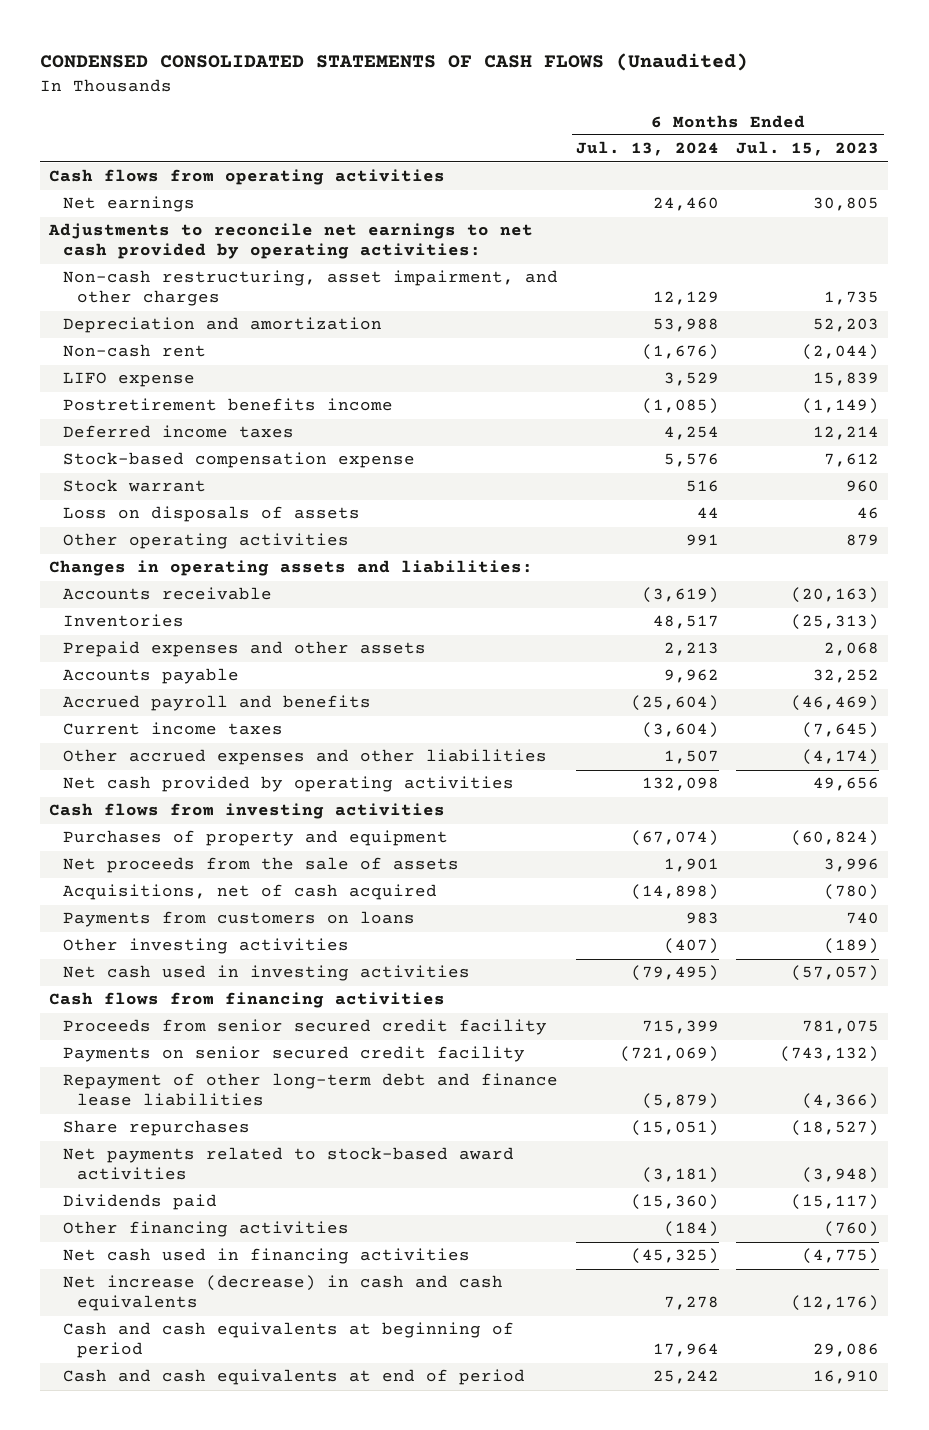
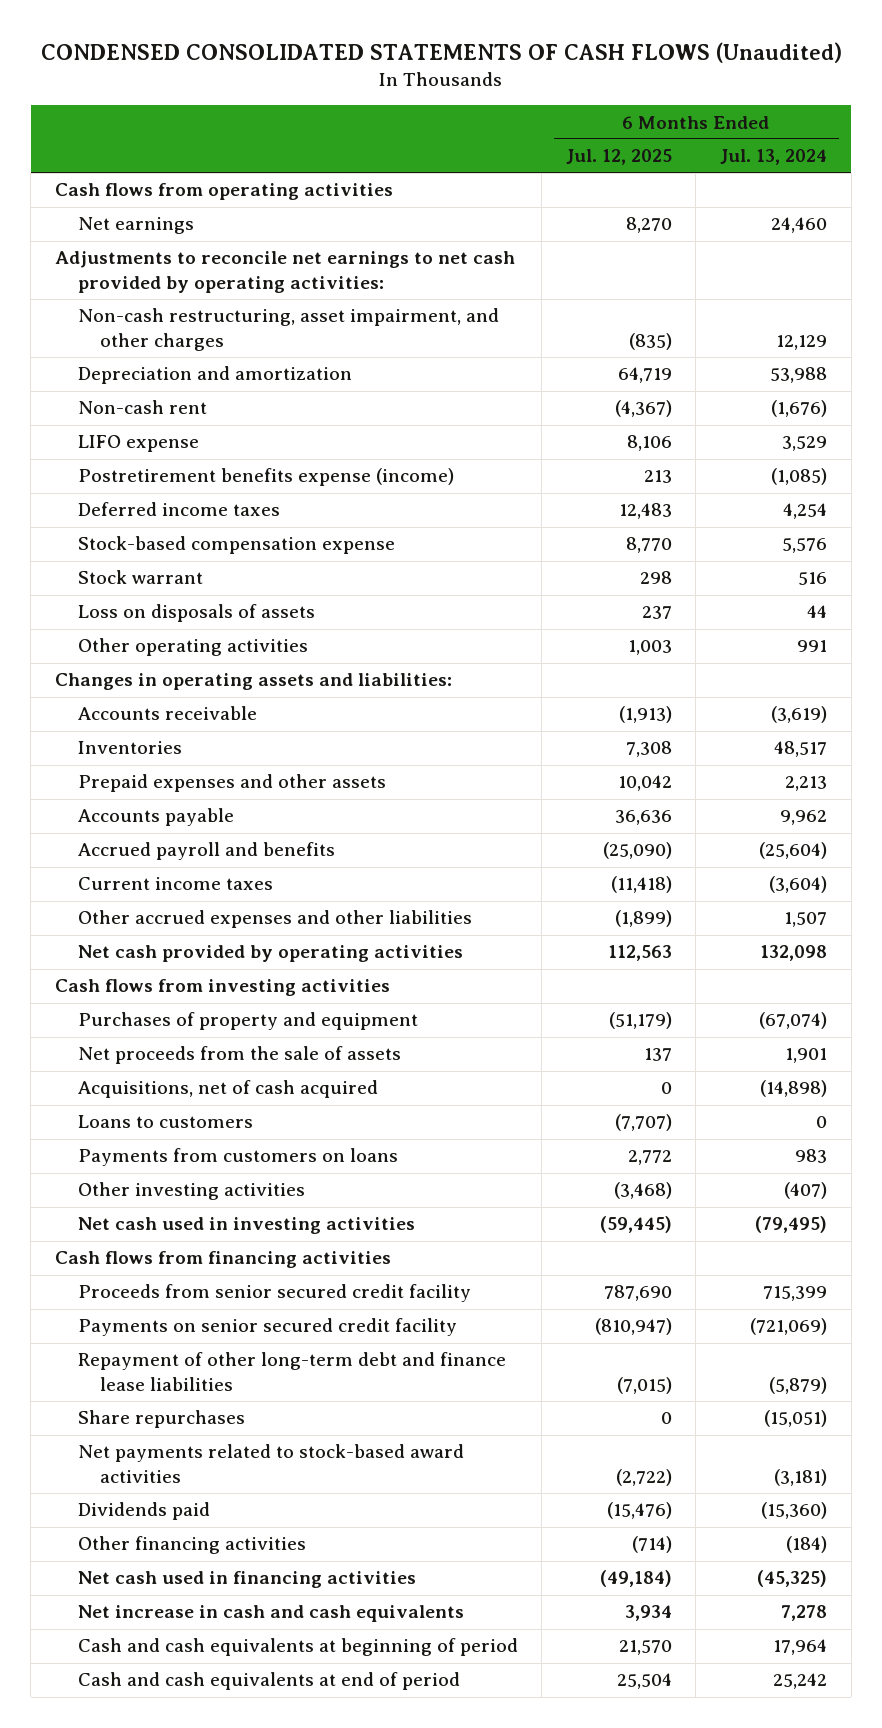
[736,141,880,157] Jul. 15, 2023 -> none
none -> [565,149,672,166] Jul. 12, 2025
[63,398,394,412] Postretirement benefits income -> [77,468,454,487] Postretirement benefits expense (income)
none -> [77,1115,253,1129] Loans to customers
[63,1275,504,1312] Net increase (decrease) in cash and cash equivalents -> [77,1605,464,1623] Net increase in cash and cash equivalents

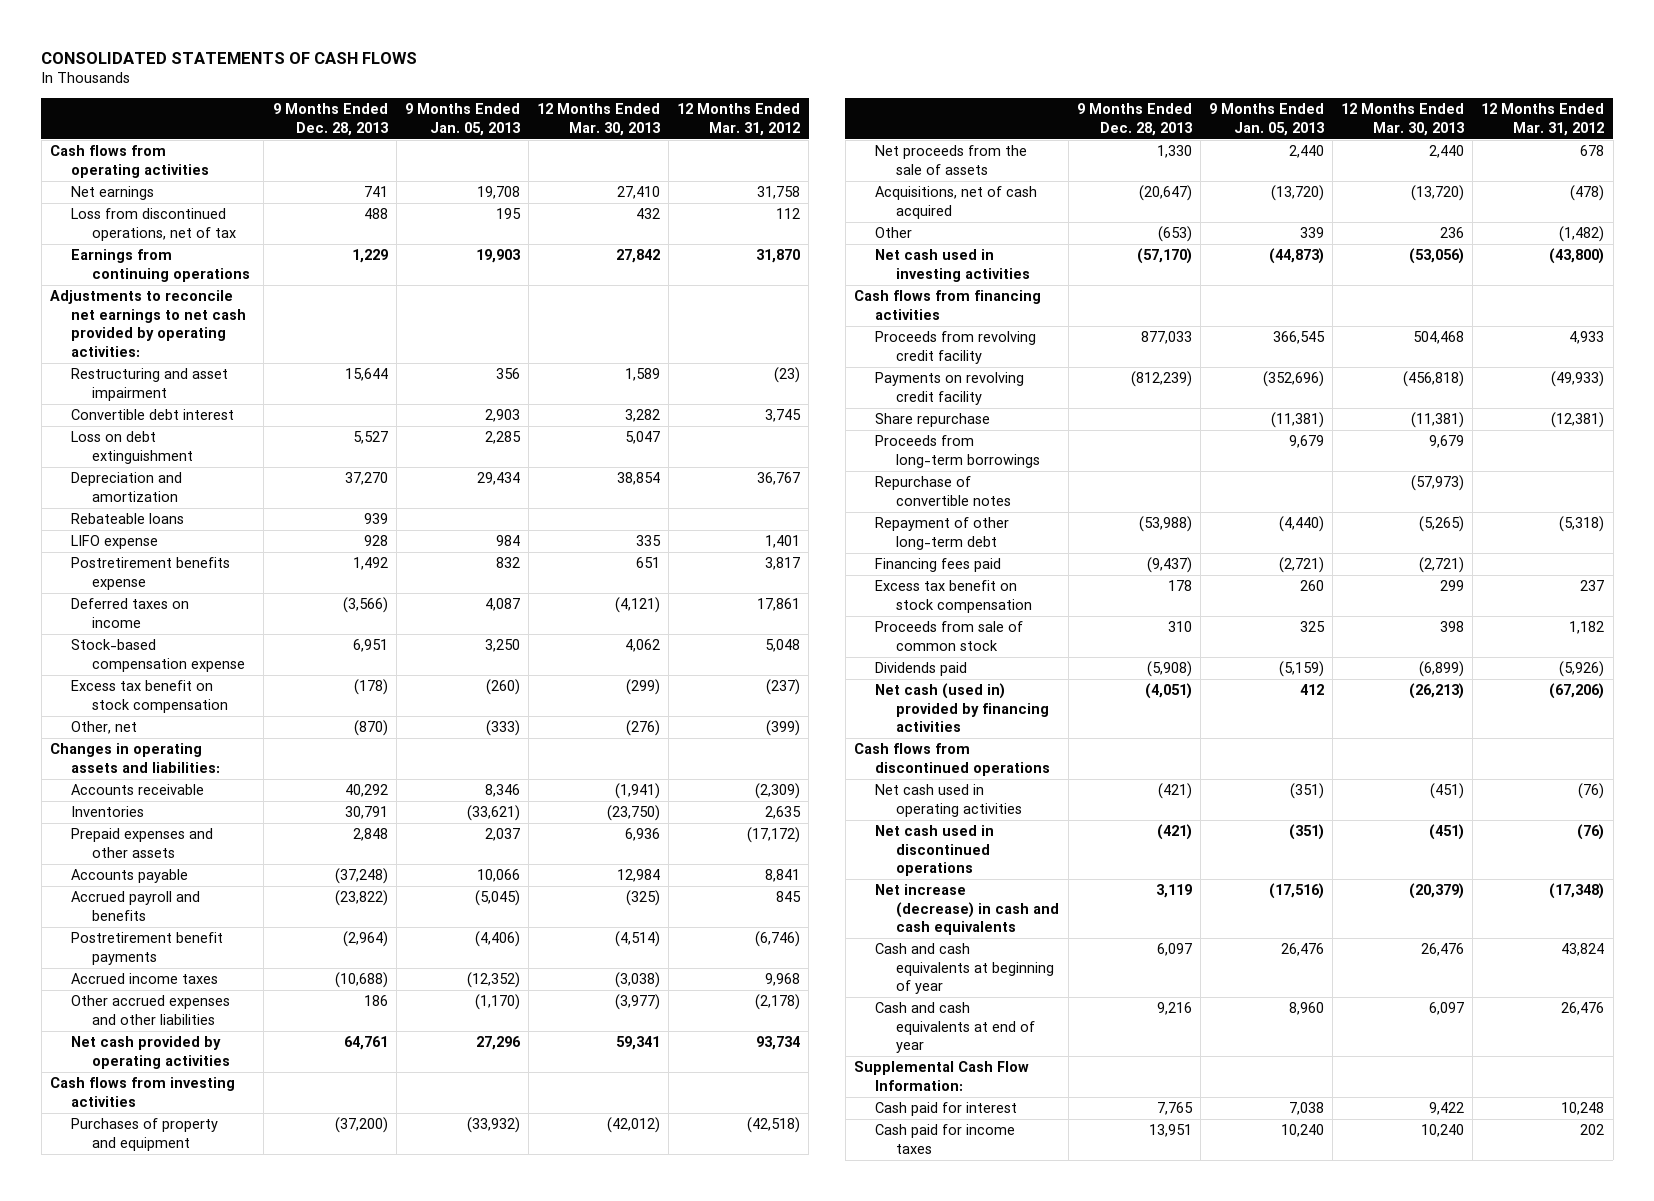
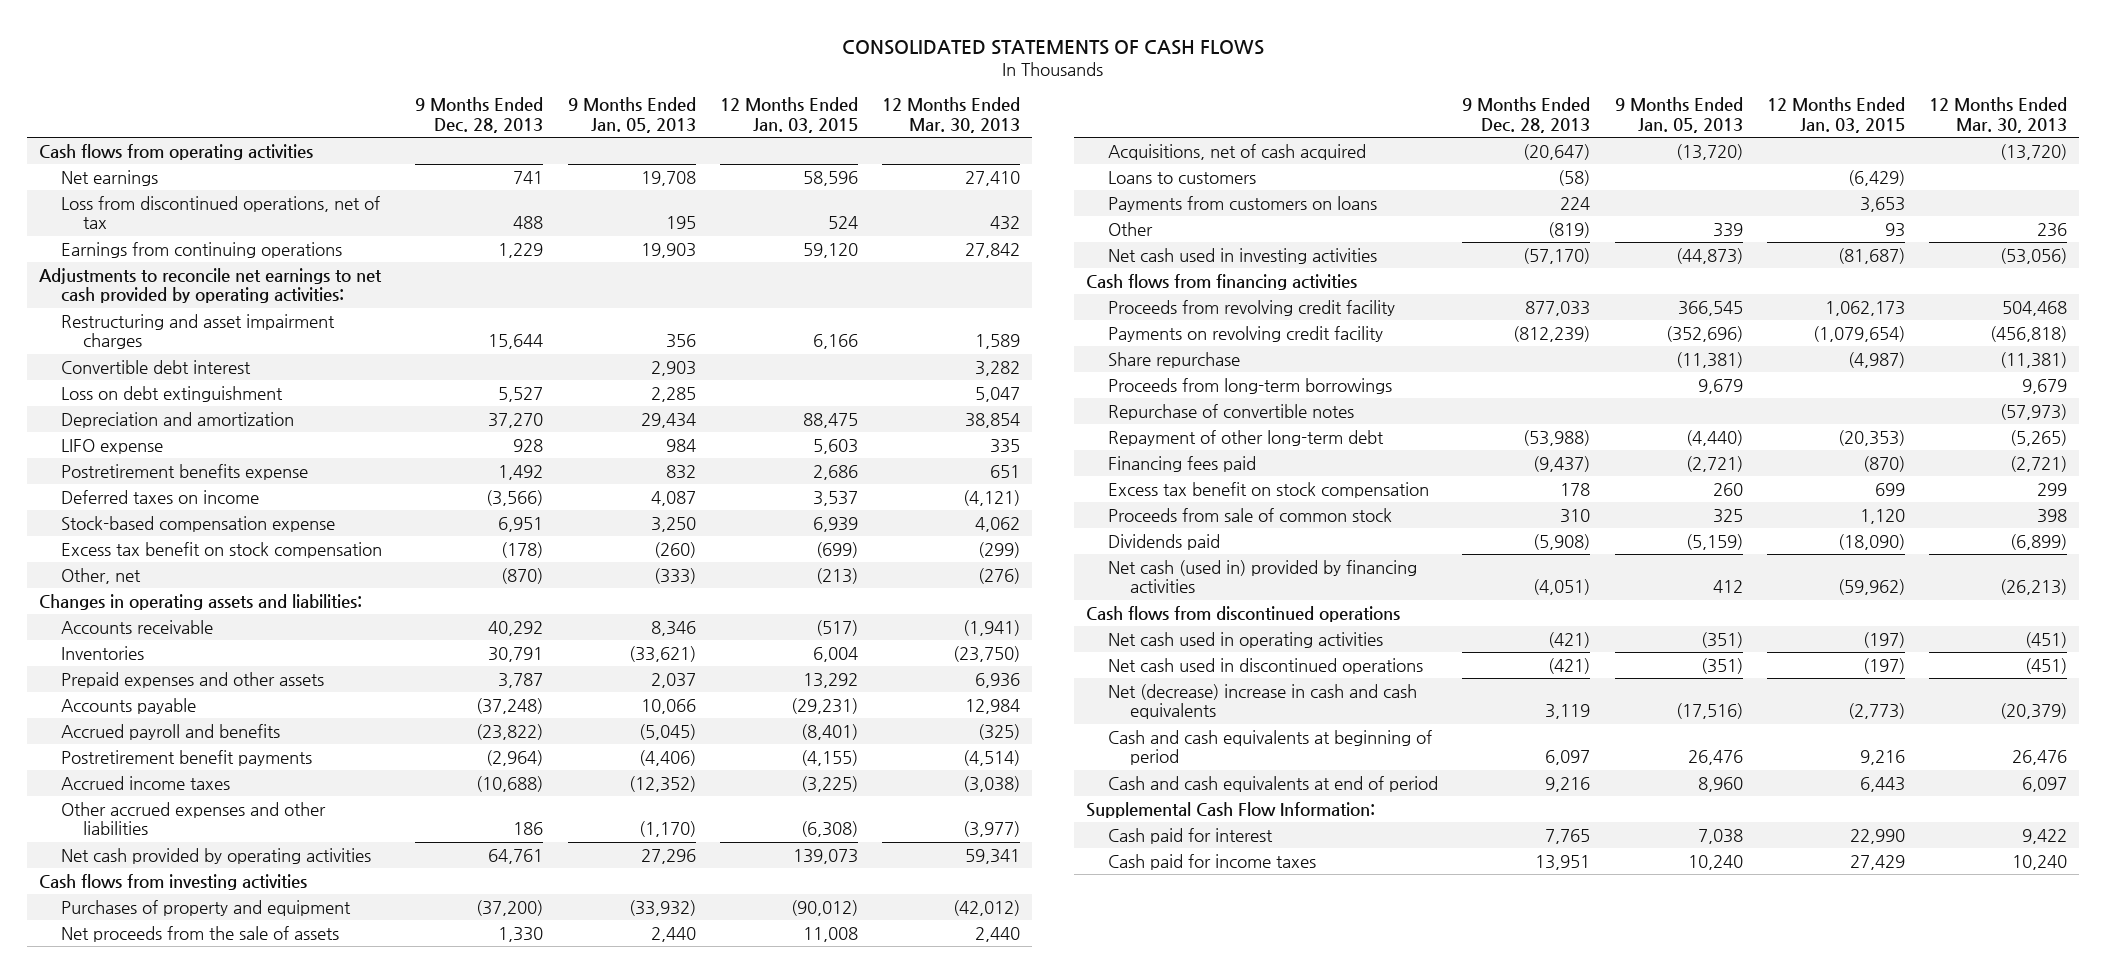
[677,103,801,136] 12 Months Ended Mar. 31, 2012 -> none
none -> [719,97,858,134] 12 Months Ended Jan. 03, 2015
[71,368,229,401] Restructuring and asset impairment -> [61,313,336,350] Restructuring and asset impairment charges
[71,513,185,525] Rebateable loans -> none
[352,828,388,842] 2,848 -> [498,672,544,688] 3,787
none -> [1108,170,1257,184] Loans to customers
none -> [1108,195,1378,212] Payments from customers on loans
[1157,226,1192,243] (653) -> [1548,221,1591,238] (819)
[875,884,1060,936] Net increase (decrease) in cash and cash equivalents -> [1108,683,1418,720] Net (decrease) increase in cash and cash equivalents
[875,943,1055,995] Cash and cash equivalents at beginning of year -> [1108,729,1433,766] Cash and cash equivalents at beginning of period
[875,1002,1036,1054] Cash and cash equivalents at end of year -> [1108,775,1439,792] Cash and cash equivalents at end of period

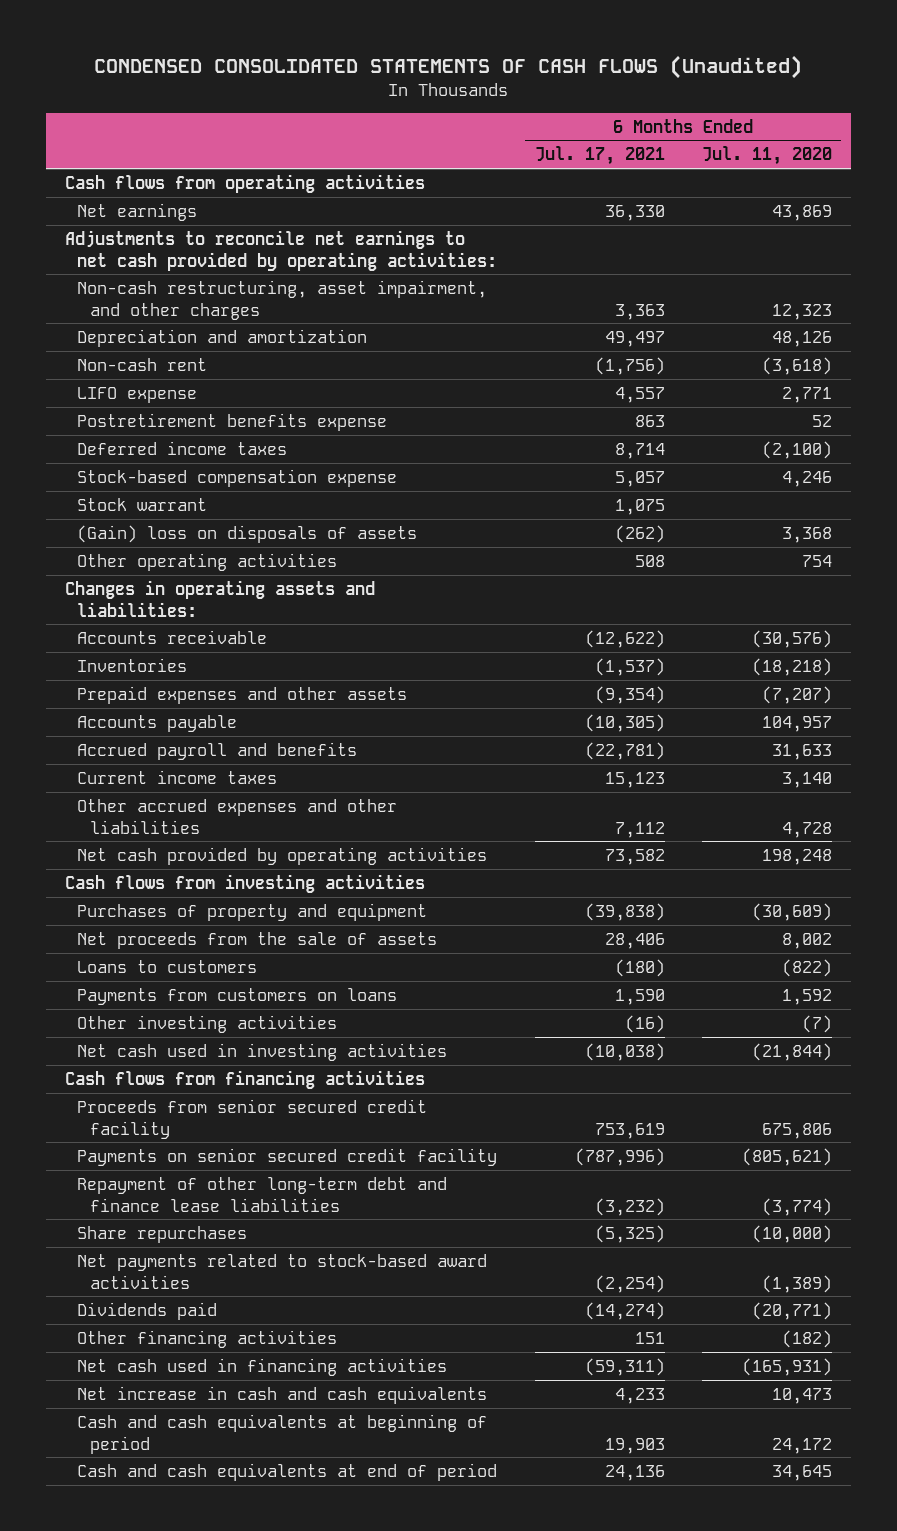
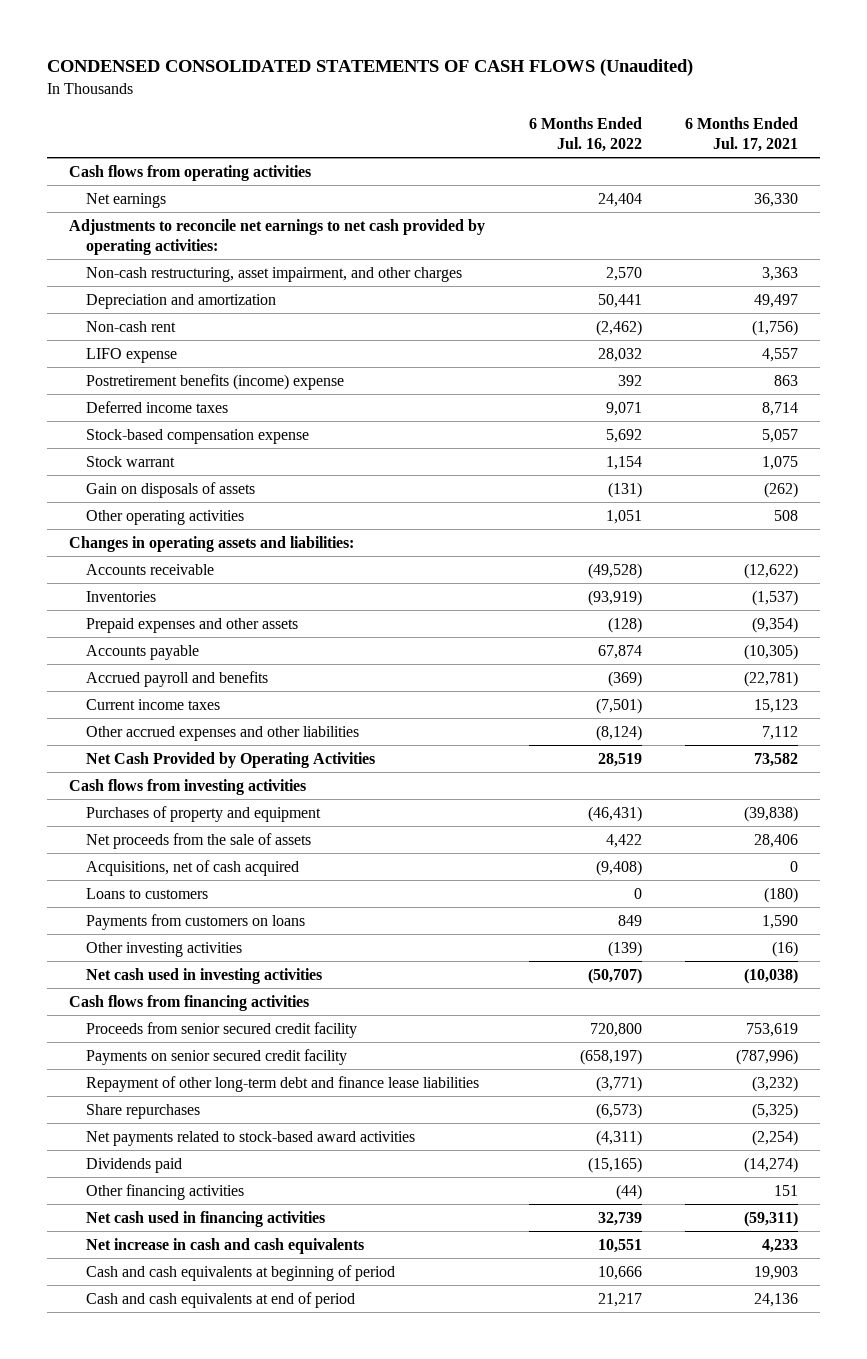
[702,146,833,166] Jul. 11, 2020 -> none
none -> [528,117,642,152] 6 Months Ended Jul. 16, 2022
[77,412,388,431] Postretirement benefits expense -> [85,373,344,390] Postretirement benefits (income) expense
[77,524,418,543] (Gain) loss on disposals of assets -> [85,481,255,498] Gain on disposals of assets
[77,846,488,865] Net cash provided by operating activities -> [85,751,375,768] Net Cash Provided by Operating Activities
none -> [85,859,299,876] Acquisitions, net of cash acquired

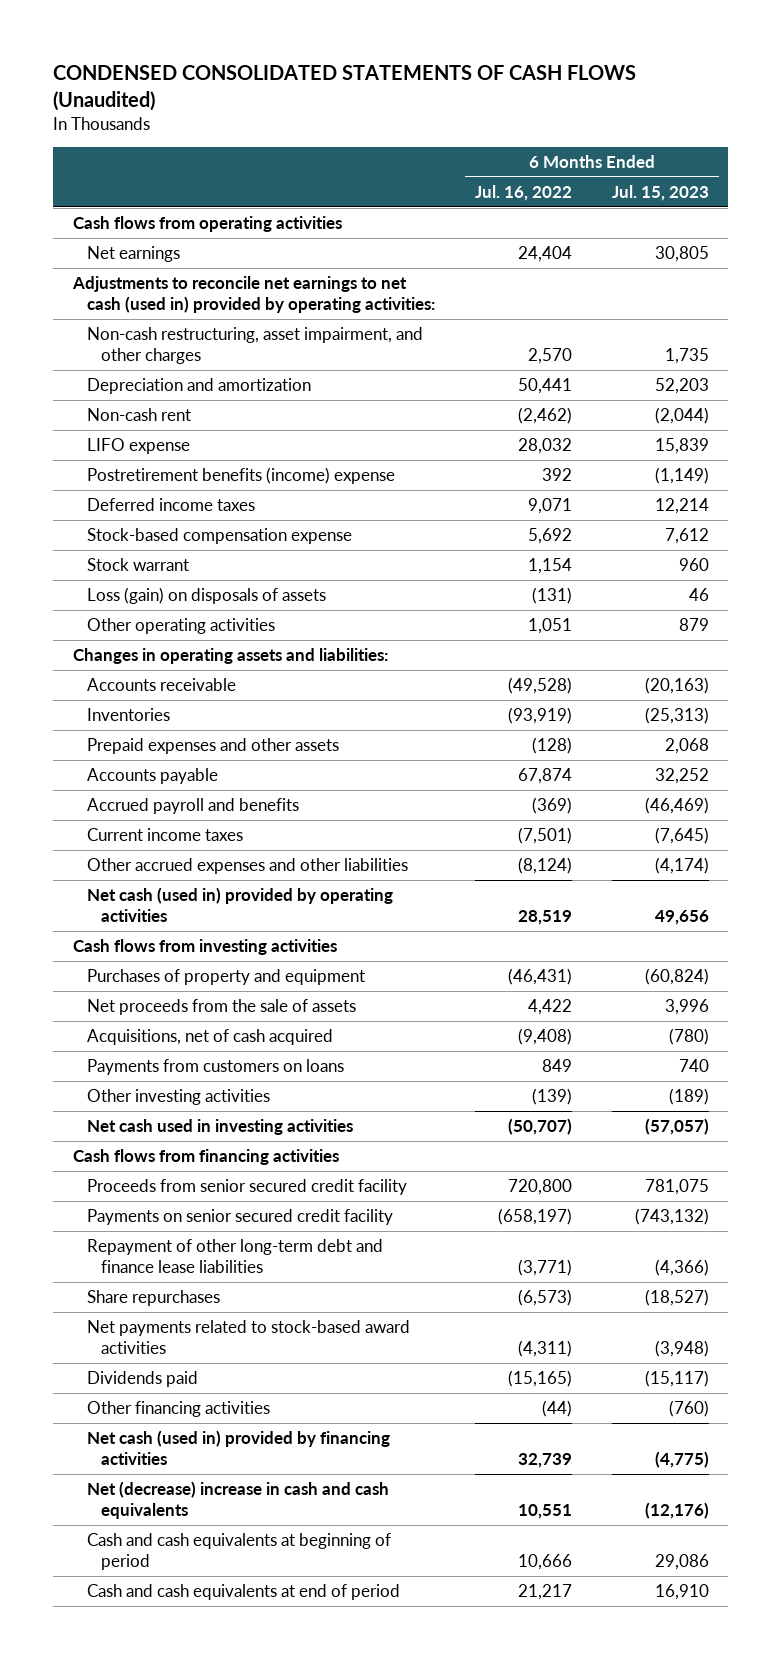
[684,117,798,152] 6 Months Ended Jul. 17, 2021 -> none
none -> [611,185,709,202] Jul. 15, 2023
[69,218,486,255] Adjustments to reconcile net earnings to net cash provided by operating activities: -> [72,276,436,314] Adjustments to reconcile net earnings to net cash (used in) provided by operating activities:
[85,481,255,498] Gain on disposals of assets -> [87,587,327,605] Loss (gain) on disposals of assets
[85,751,375,768] Net Cash Provided by Operating Activities -> [87,887,394,923] Net cash (used in) provided by operating activities
[85,887,208,899] Loans to customers -> none
[85,1210,325,1227] Net cash used in financing activities -> [87,1430,391,1466] Net cash (used in) provided by financing activities
[85,1237,364,1254] Net increase in cash and cash equivalents -> [87,1481,390,1520] Net (decrease) increase in cash and cash equivalents

